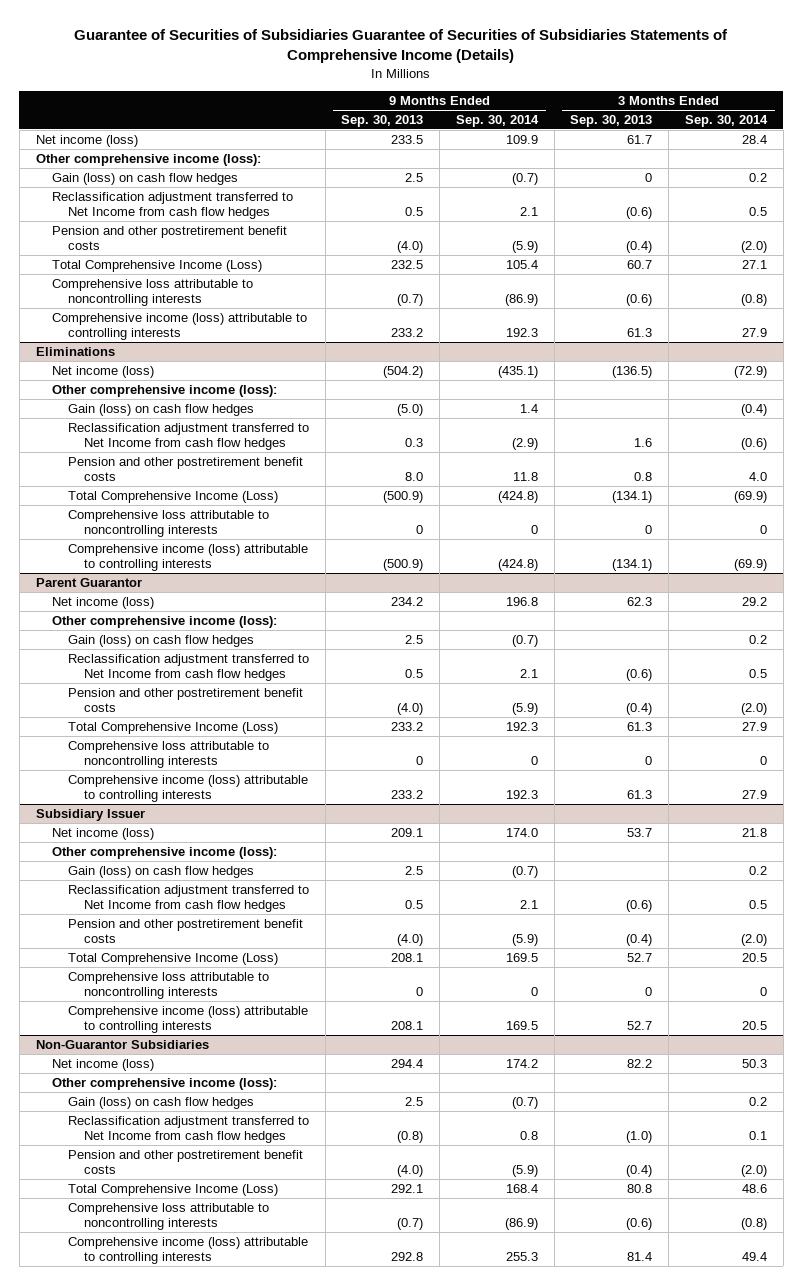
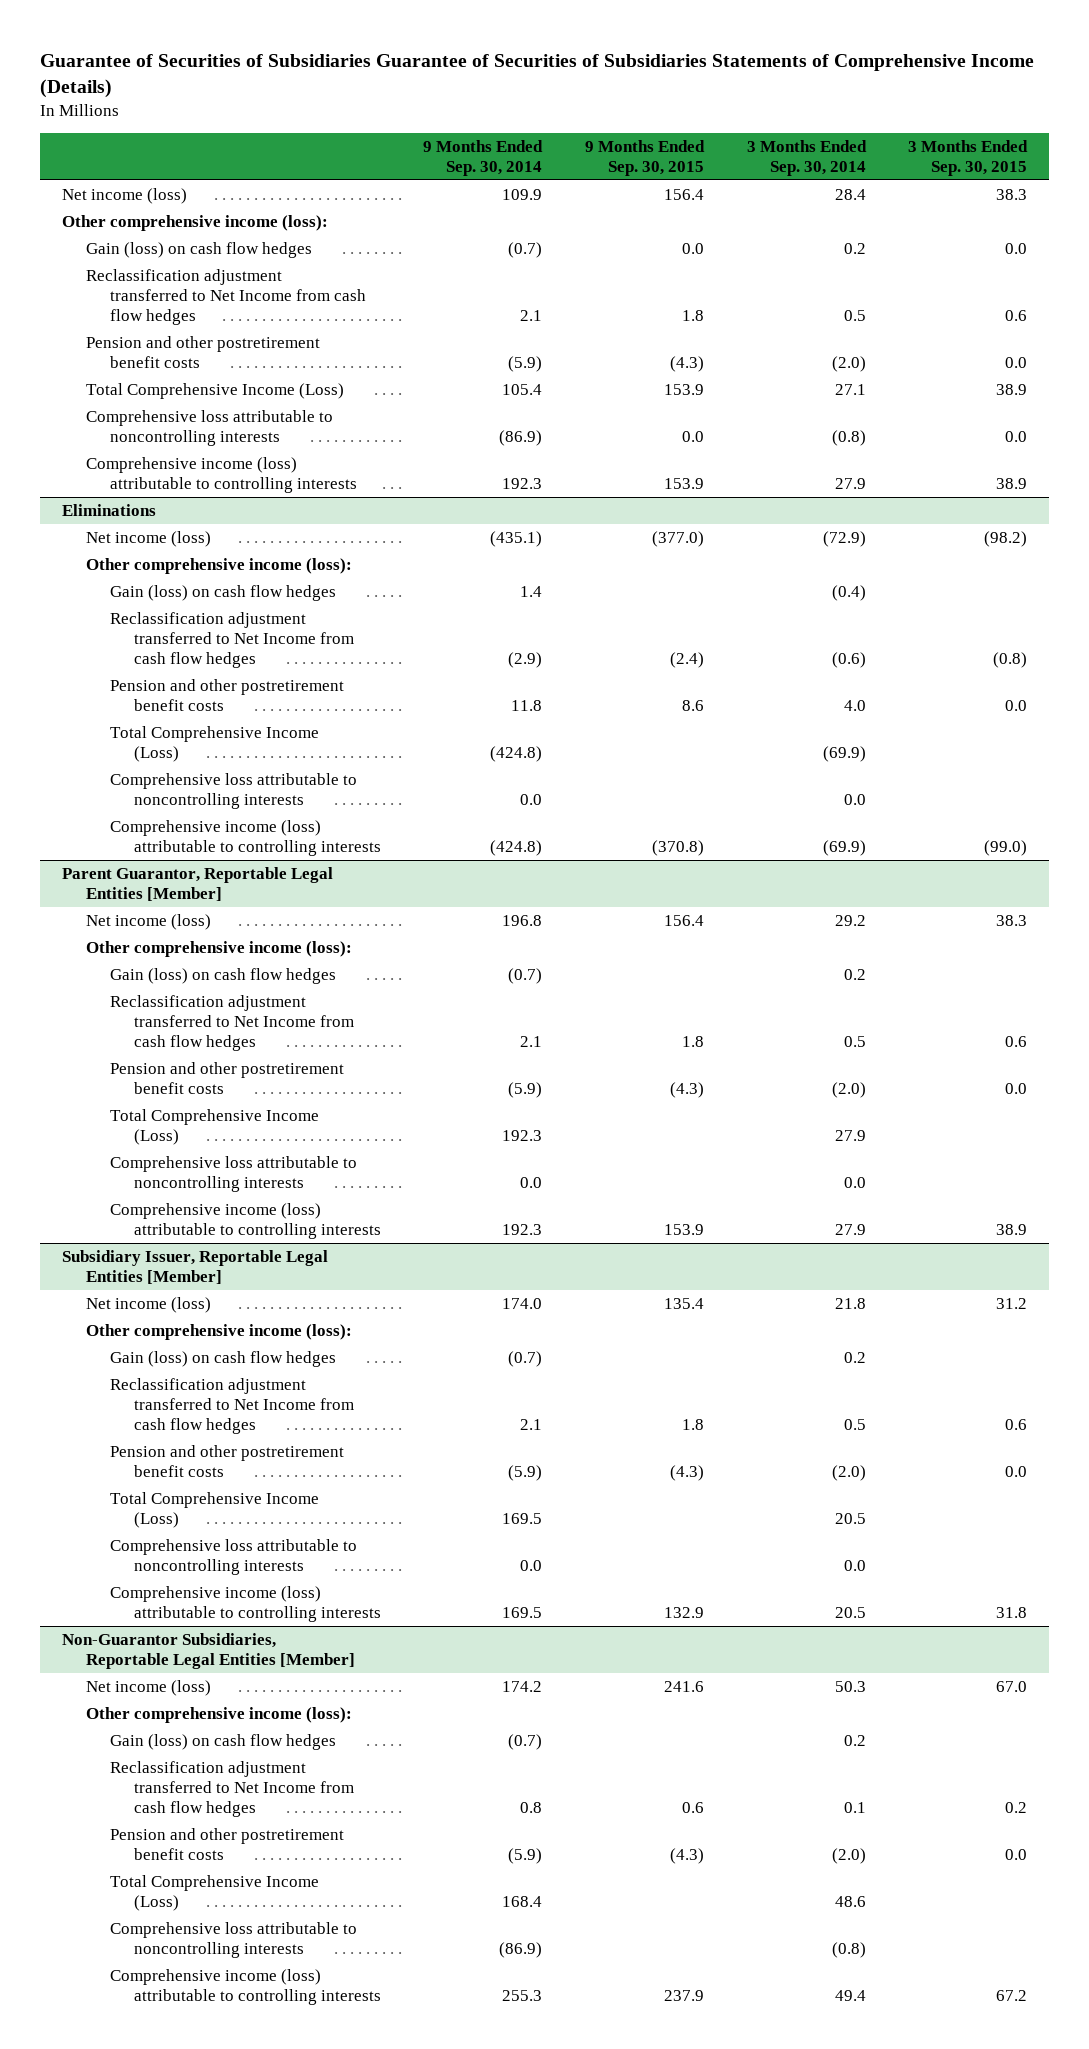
[341,114,424,127] Sep. 30, 2013 -> none
[570,114,653,127] Sep. 30, 2013 -> none
none -> [585,140,706,177] 9 Months Ended Sep. 30, 2015
none -> [908,140,1029,177] 3 Months Ended Sep. 30, 2015
[530,525,538,535] 0 -> [520,793,543,805] 0.0
[759,525,767,535] 0 -> [843,793,866,805] 0.0
[35,577,142,587] Parent Guarantor -> none
none -> [61,866,333,901] Parent Guarantor, Reportable Legal Entities [Member]
[530,756,538,766] 0 -> [520,1176,543,1188] 0.0
[759,756,767,766] 0 -> [843,1176,866,1188] 0.0
[35,808,145,821] Subsidiary Issuer -> none
none -> [61,1249,328,1284] Subsidiary Issuer, Reportable Legal Entities [Member]
[530,987,538,997] 0 -> [520,1559,543,1571] 0.0
[759,987,767,997] 0 -> [843,1559,866,1571] 0.0
[35,1039,209,1049] Non-Guarantor Subsidiaries -> none
none -> [61,1632,355,1669] Non-Guarantor Subsidiaries, Reportable Legal Entities [Member]

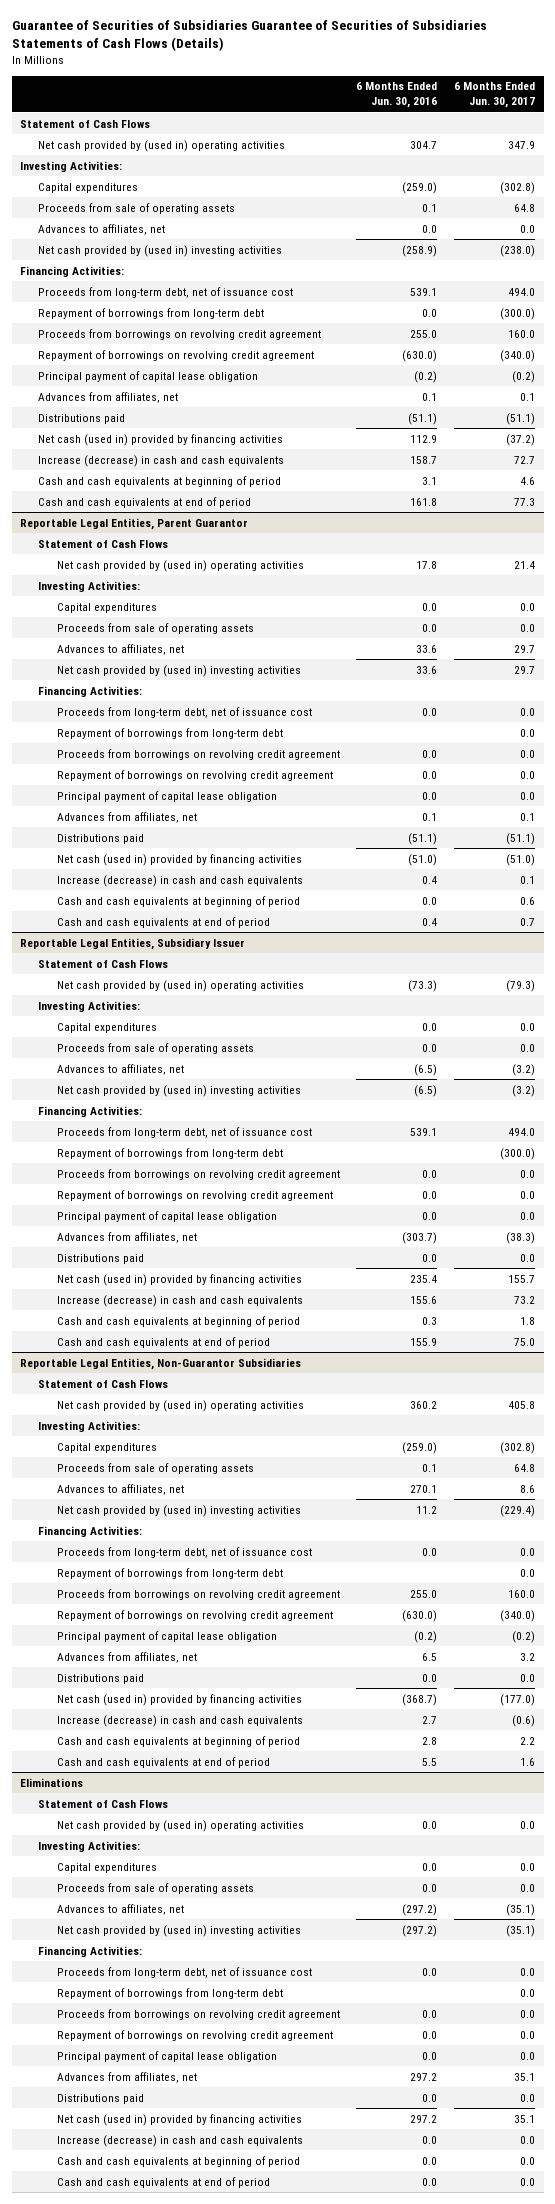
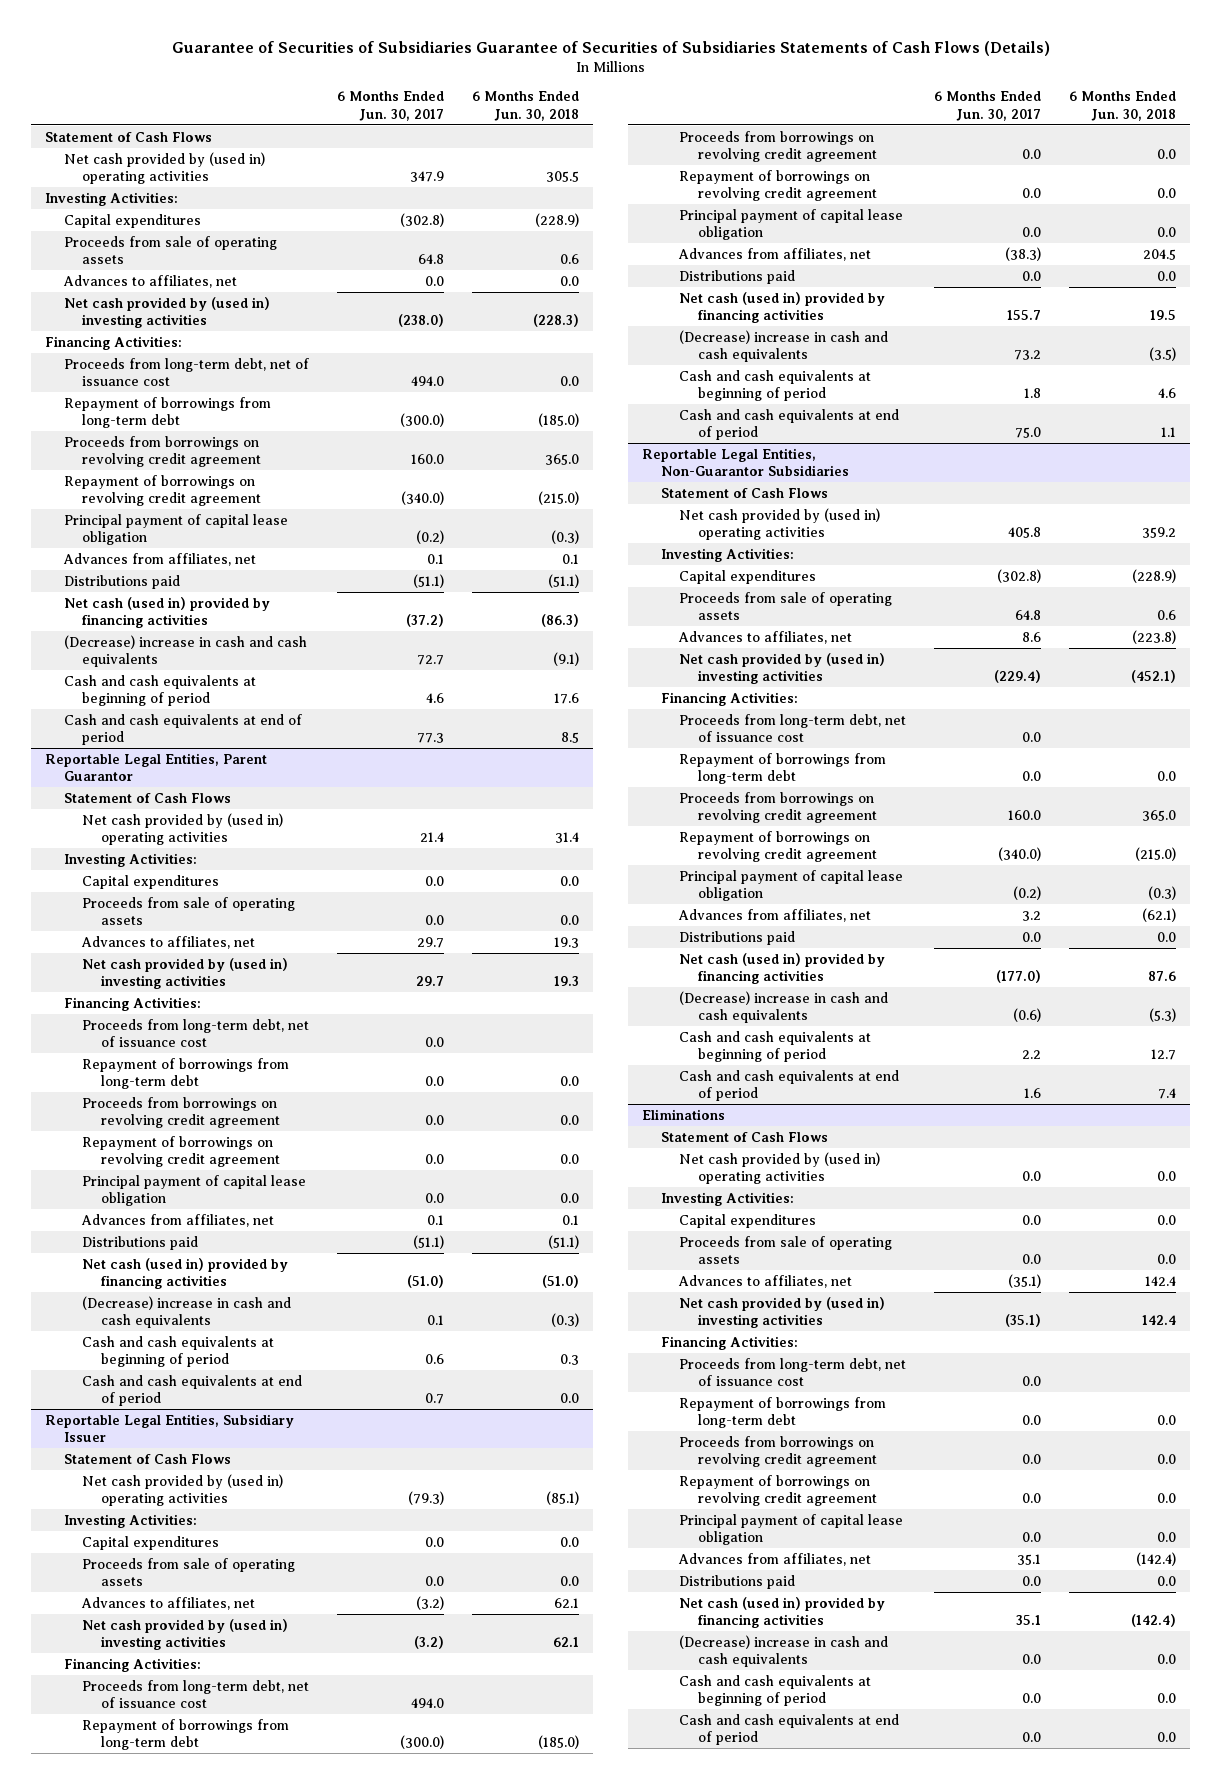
[356,82,438,109] 6 Months Ended Jun. 30, 2016 -> none
none -> [472,91,580,121] 6 Months Ended Jun. 30, 2018
[38,454,285,467] Increase (decrease) in cash and cash equivalents -> [63,634,307,668] (Decrease) increase in cash and cash equivalents
[56,874,303,887] Increase (decrease) in cash and cash equivalents -> [82,1295,292,1329] (Decrease) increase in cash and cash equivalents
[56,1294,303,1307] Increase (decrease) in cash and cash equivalents -> [679,329,889,363] (Decrease) increase in cash and cash equivalents
[56,1714,303,1727] Increase (decrease) in cash and cash equivalents -> [679,990,889,1024] (Decrease) increase in cash and cash equivalents
[56,2134,303,2147] Increase (decrease) in cash and cash equivalents -> [679,1634,889,1668] (Decrease) increase in cash and cash equivalents

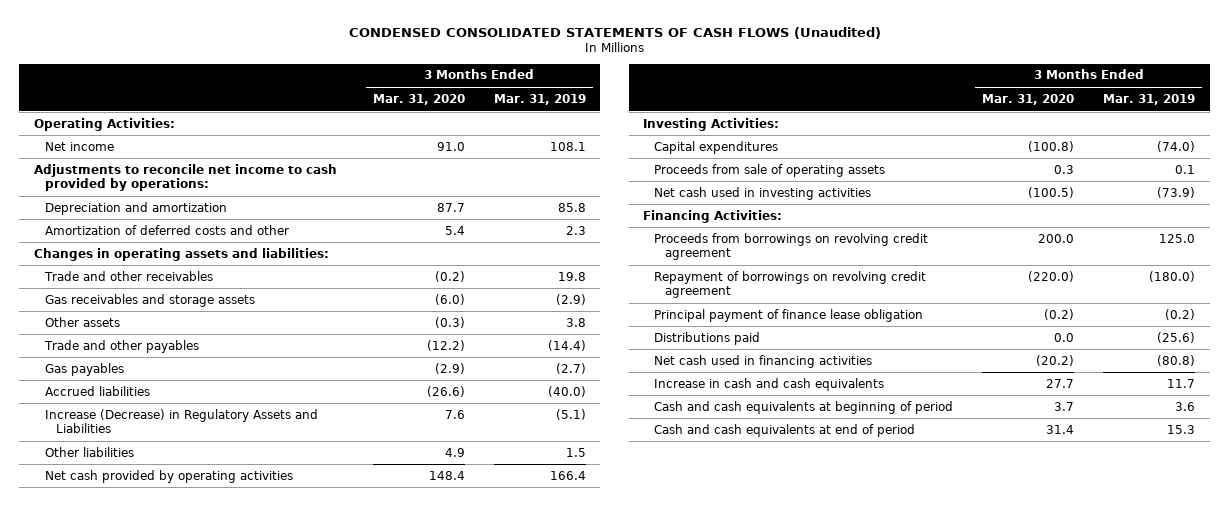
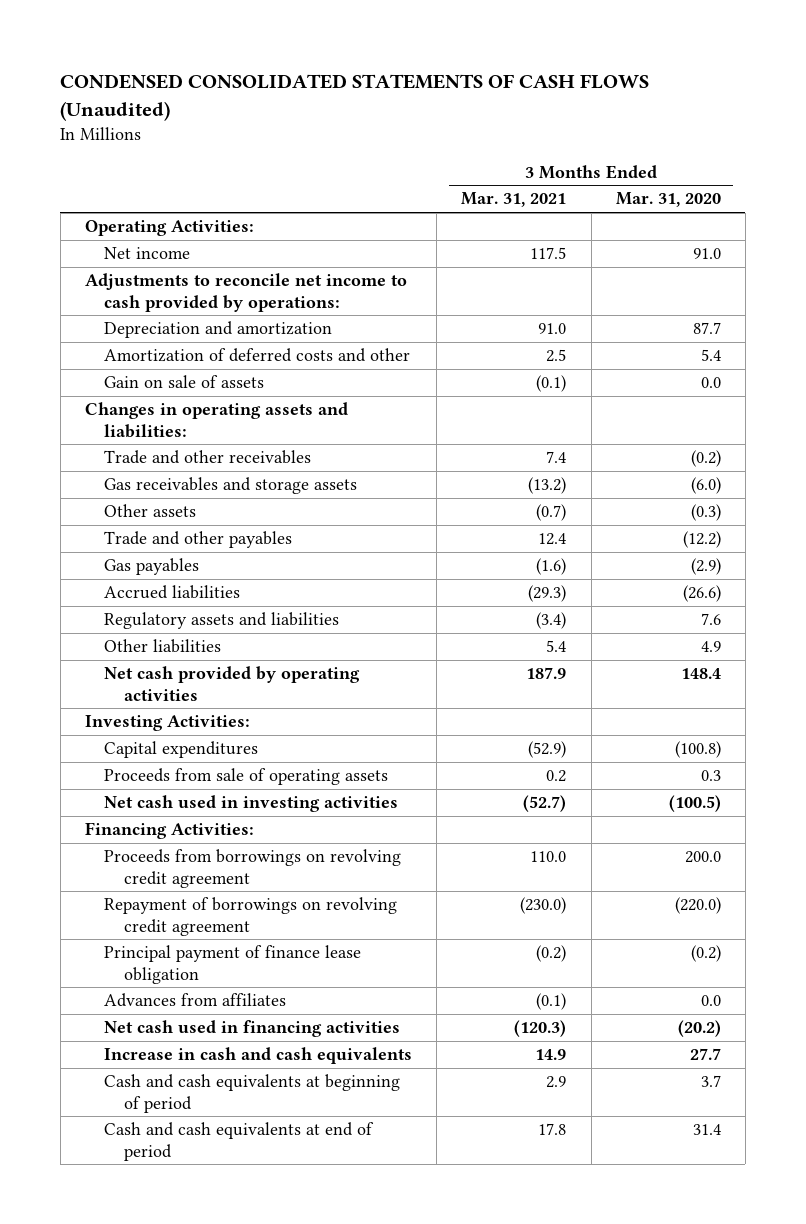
[493,93,586,105] Mar. 31, 2019 -> none
none -> [461,192,567,208] Mar. 31, 2021
none -> [104,375,265,389] Gain on sale of assets
[44,408,318,434] Increase (Decrease) in Regulatory Assets and Liabilities -> [104,612,340,630] Regulatory assets and liabilities
[654,331,761,345] Distributions paid -> none
none -> [104,993,287,1008] Advances from affiliates

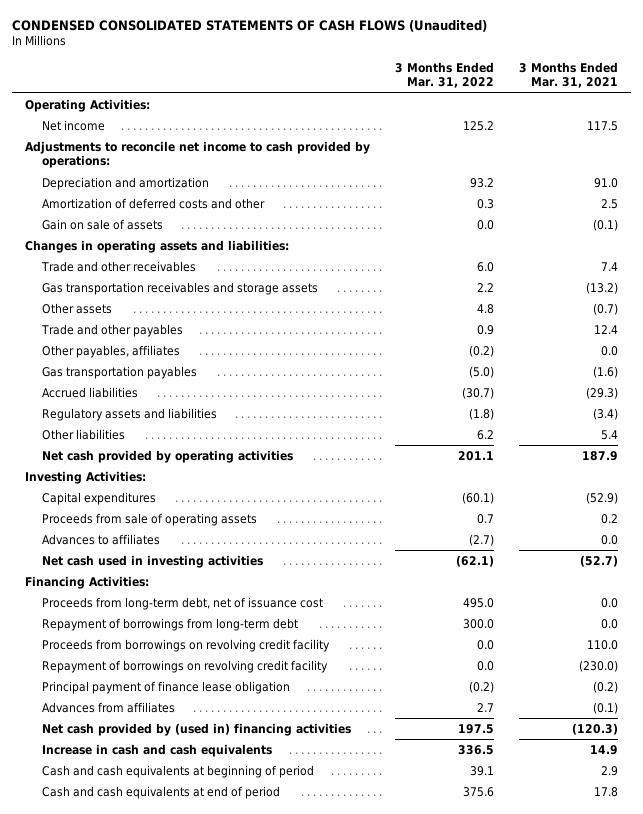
[615,192,721,208] Mar. 31, 2020 -> none
none -> [395,61,495,89] 3 Months Ended Mar. 31, 2022
[104,477,358,495] Gas receivables and storage assets -> [41,281,318,295] Gas transportation receivables and storage assets
none -> [41,344,180,358] Other payables, affiliates
[104,558,200,576] Gas payables -> [41,365,197,379] Gas transportation payables
none -> [41,533,160,545] Advances to affiliates
none -> [41,596,323,610] Proceeds from long-term debt, net of issuance cost
none -> [41,617,298,631] Repayment of borrowings from long-term debt
[104,849,402,888] Proceeds from borrowings on revolving credit agreement -> [41,638,330,652] Proceeds from borrowings on revolving credit facility
[104,897,398,936] Repayment of borrowings on revolving credit agreement -> [41,659,328,673] Repayment of borrowings on revolving credit facility
[104,1020,401,1038] Net cash used in financing activities -> [41,722,351,736] Net cash provided by (used in) financing activities

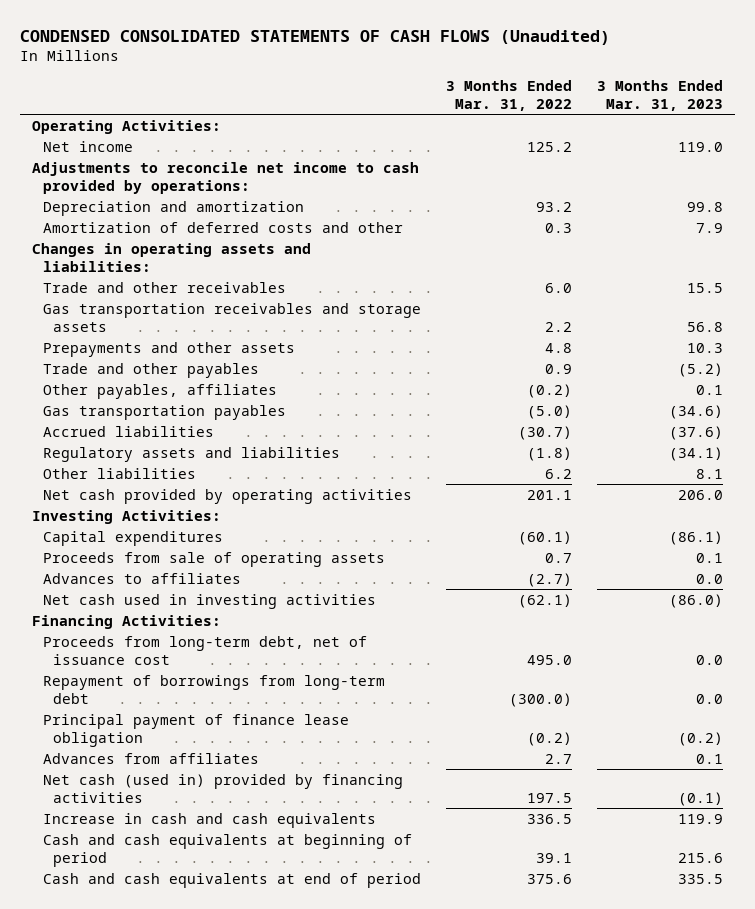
[519,61,619,89] 3 Months Ended Mar. 31, 2021 -> none
none -> [596,80,723,111] 3 Months Ended Mar. 31, 2023
[41,218,163,230] Gain on sale of assets -> none
[41,302,112,314] Other assets -> [42,341,295,357] Prepayments and other assets
[41,638,330,652] Proceeds from borrowings on revolving credit facility -> none
[41,659,328,673] Repayment of borrowings on revolving credit facility -> none
[463,618,495,629] 300.0 -> [508,692,572,707] (300.0)
[41,722,351,736] Net cash provided by (used in) financing activities -> [42,773,403,803] Net cash (used in) provided by financing activities

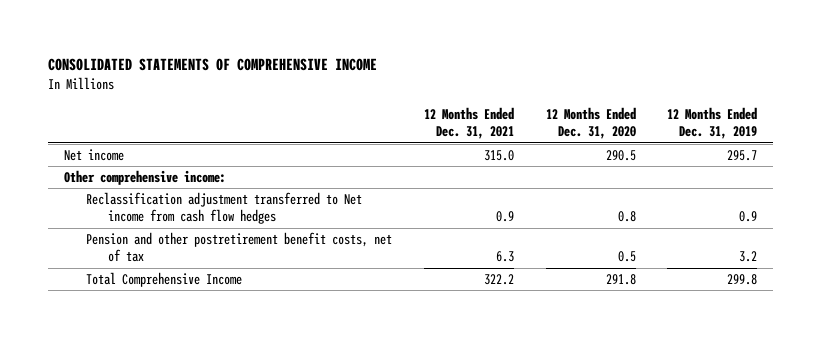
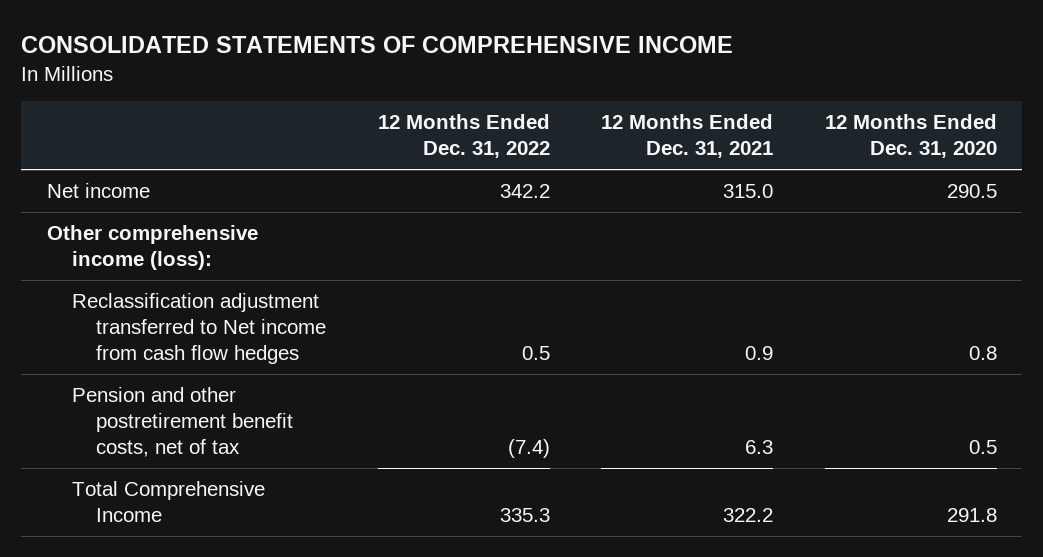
[667,107,758,140] 12 Months Ended Dec. 31, 2019 -> none
none -> [377,114,550,159] 12 Months Ended Dec. 31, 2022
[63,170,226,186] Other comprehensive income: -> [46,225,258,271] Other comprehensive income (loss):

